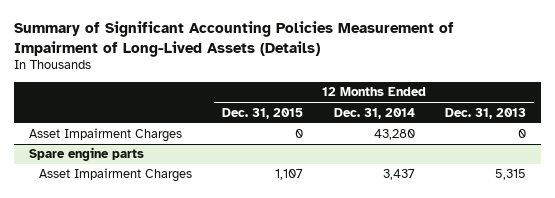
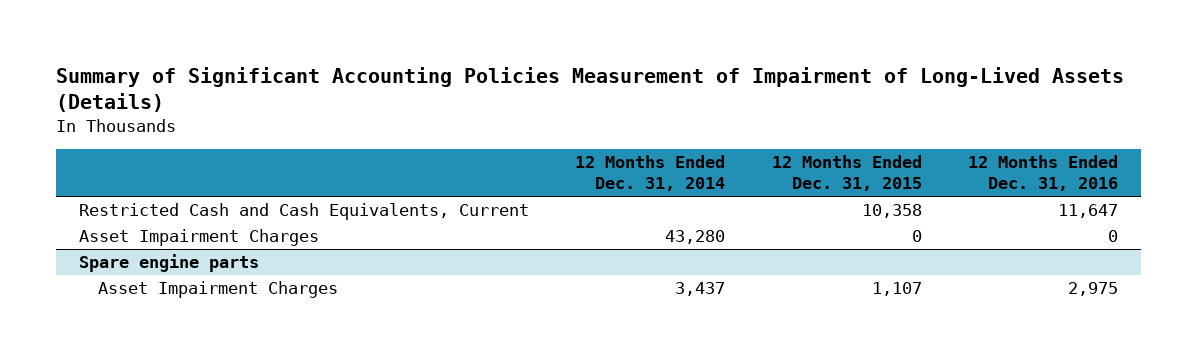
[445,107,527,119] Dec. 31, 2013 -> none
none -> [967,155,1118,192] 12 Months Ended Dec. 31, 2016
none -> [79,203,530,221] Restricted Cash and Cash Equivalents, Current

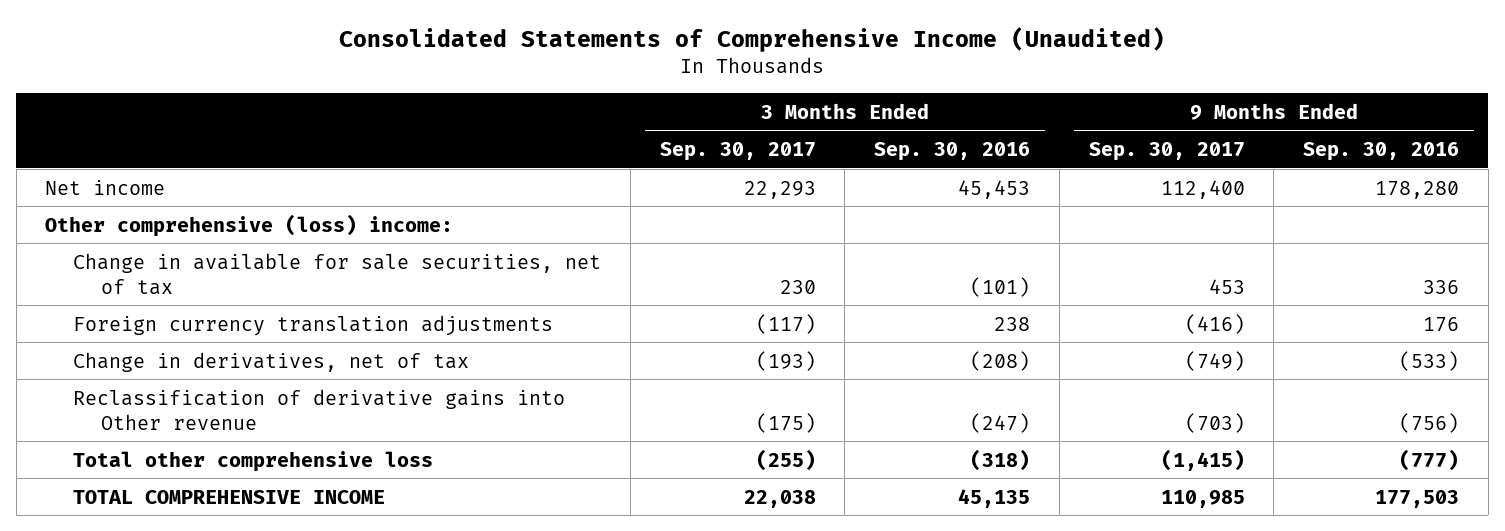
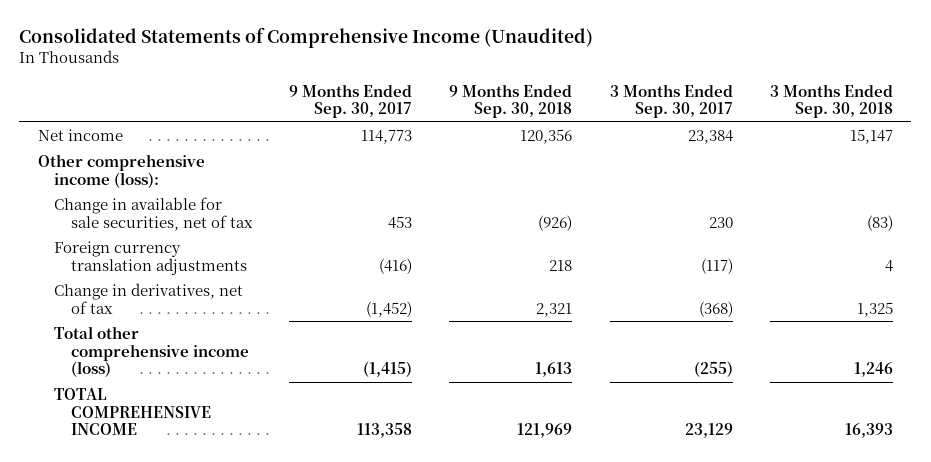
[874,141,1031,161] Sep. 30, 2016 -> none
[1303,141,1460,161] Sep. 30, 2016 -> none
none -> [449,84,573,119] 9 Months Ended Sep. 30, 2018
none -> [769,84,893,119] 3 Months Ended Sep. 30, 2018
[743,180,816,199] 22,293 -> [687,130,733,145] 23,384
[1160,179,1245,199] 112,400 -> [361,130,413,145] 114,773
[45,213,454,237] Other comprehensive (loss) income: -> [38,154,206,188] Other comprehensive income (loss):
[73,388,566,430] Reclassification of derivative gains into Other revenue -> none
[755,350,816,371] (193) -> [698,300,733,317] (368)
[1184,350,1245,371] (749) -> [366,300,413,317] (1,452)
[73,450,434,472] Total other comprehensive loss -> [54,326,249,378] Total other comprehensive income (loss)
[743,489,816,508] 22,038 -> [684,423,733,439] 23,129
[1160,489,1245,508] 110,985 -> [357,423,413,439] 113,358

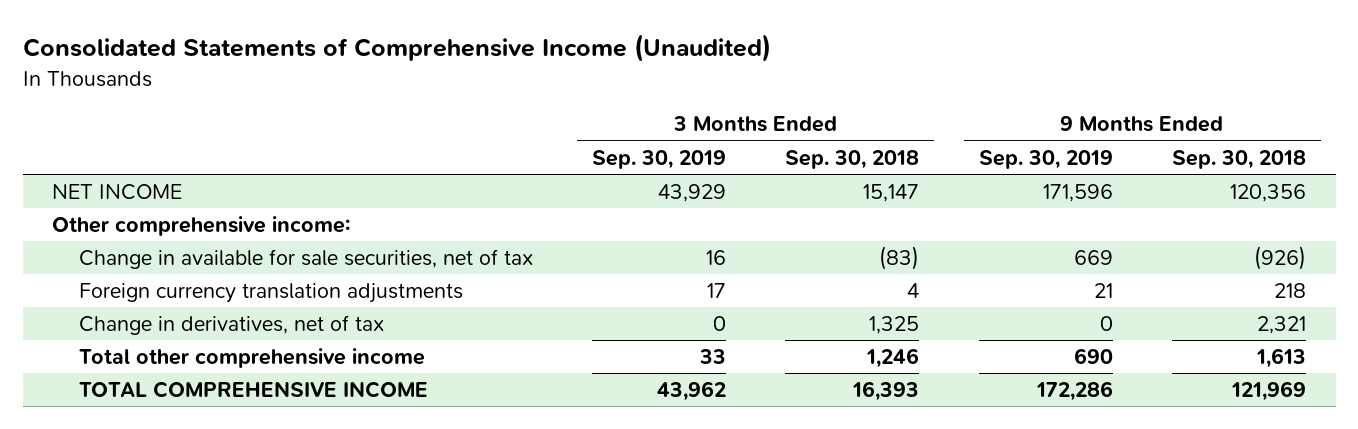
[289,84,413,119] 9 Months Ended Sep. 30, 2017 -> none
[609,84,733,119] 3 Months Ended Sep. 30, 2017 -> none
none -> [591,149,726,169] Sep. 30, 2019
none -> [978,149,1113,169] Sep. 30, 2019
[38,129,124,142] Net income -> [52,184,183,201] NET INCOME
[38,154,206,188] Other comprehensive income (loss): -> [52,216,351,237] Other comprehensive income:
[54,326,249,378] Total other comprehensive income (loss) -> [78,348,425,369] Total other comprehensive income

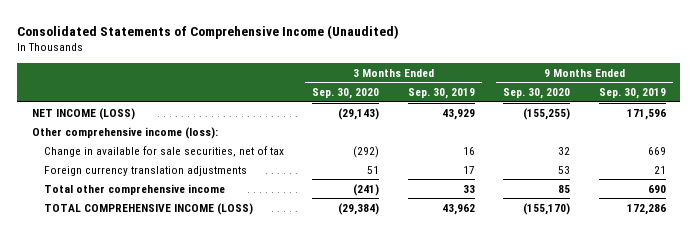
[785,149,920,169] Sep. 30, 2018 -> none
[1172,149,1307,169] Sep. 30, 2018 -> none
none -> [312,88,380,100] Sep. 30, 2020
none -> [503,88,571,100] Sep. 30, 2020
[52,184,183,201] NET INCOME -> [31,107,135,120] NET INCOME (LOSS)
[52,216,351,237] Other comprehensive income: -> [31,126,218,139] Other comprehensive income (loss):
[78,315,384,336] Change in derivatives, net of tax -> none
[78,381,428,399] TOTAL COMPREHENSIVE INCOME -> [43,202,253,215] TOTAL COMPREHENSIVE INCOME (LOSS)

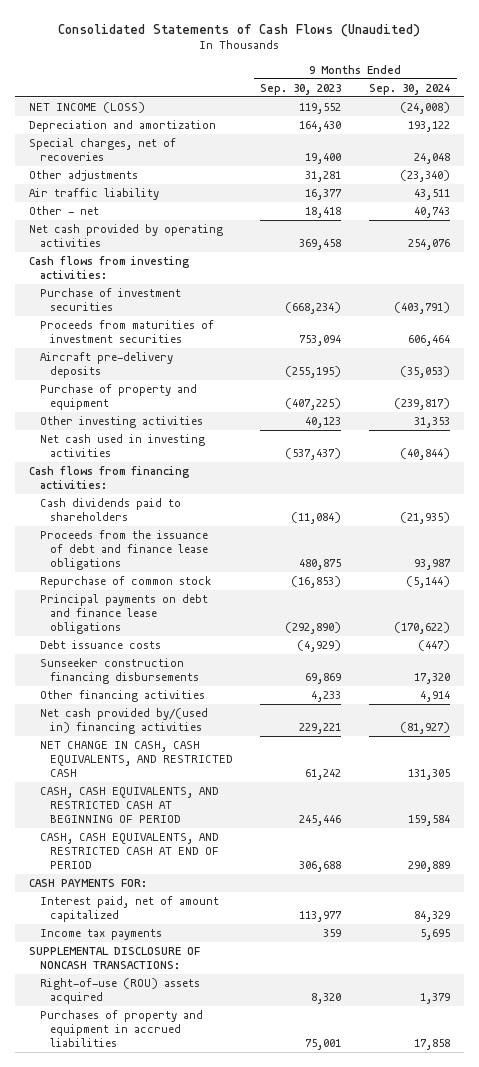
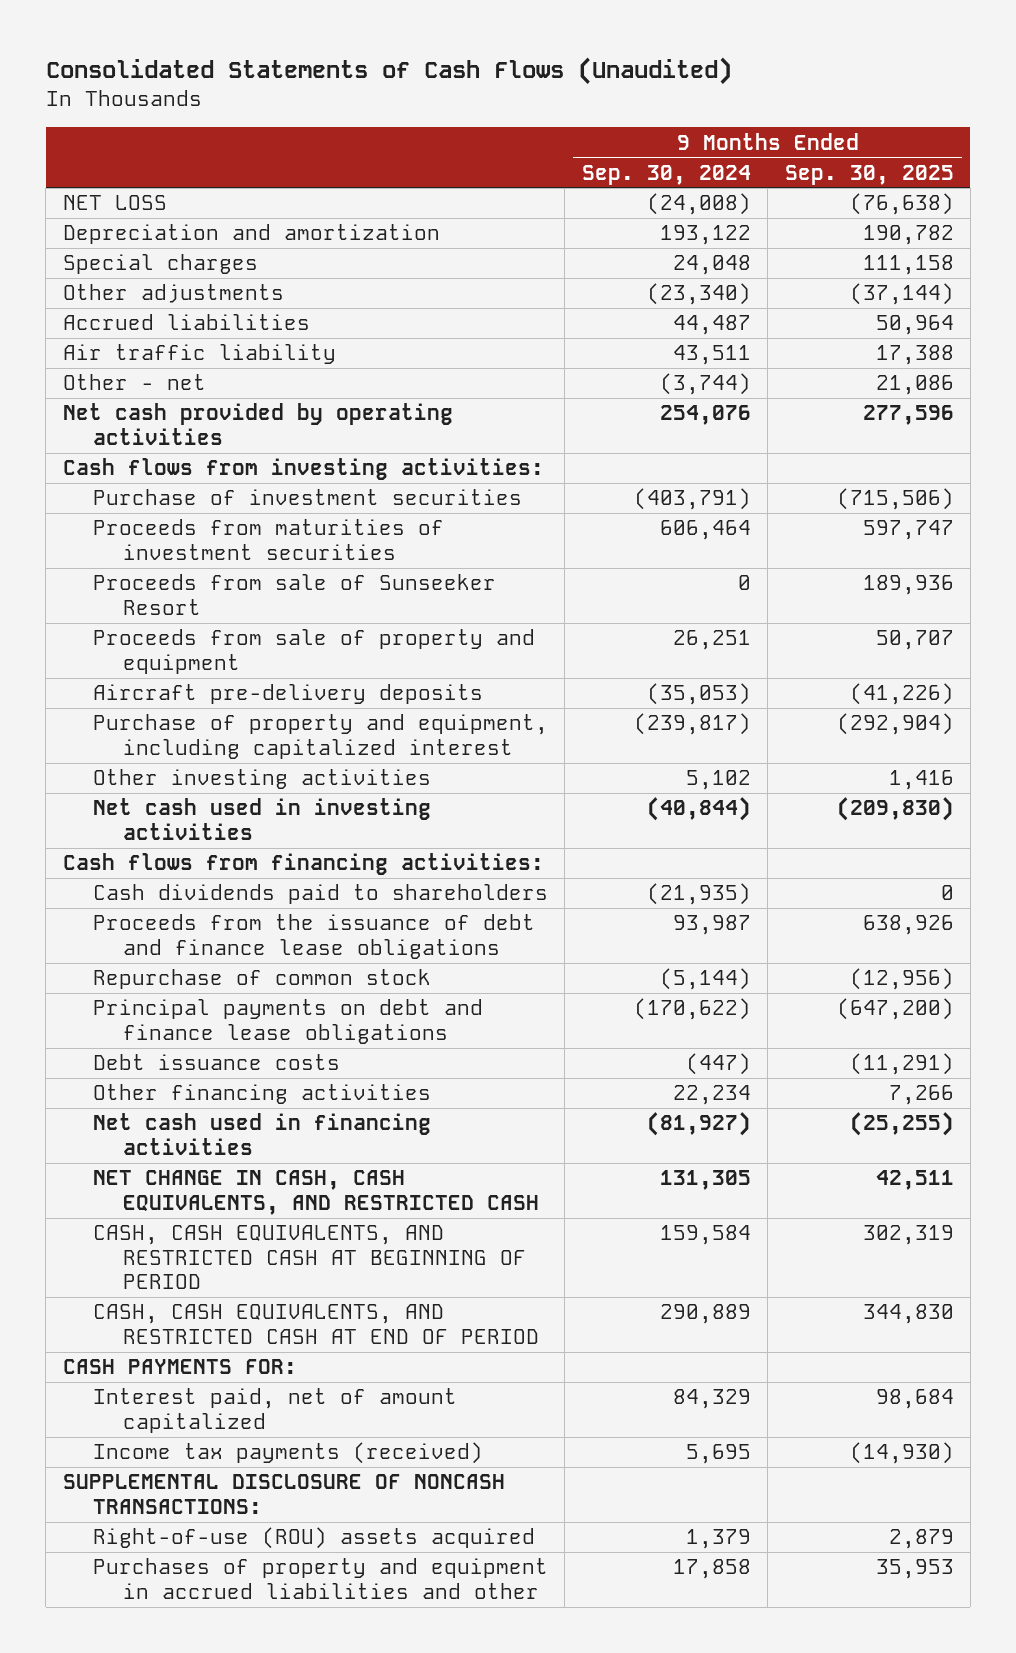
[260,83,342,95] Sep. 30, 2023 -> none
none -> [784,164,954,185] Sep. 30, 2025
[29,102,146,114] NET INCOME (LOSS) -> [62,195,167,211] NET LOSS
[29,138,177,162] Special charges, net of recoveries -> [62,254,258,275] Special charges
none -> [62,314,310,331] Accrued liabilities
[413,207,450,219] 40,743 -> [659,373,751,396] (3,744)
none -> [92,574,496,615] Proceeds from sale of Sunseeker Resort
none -> [92,629,535,674] Proceeds from sale of property and equipment
[39,384,197,411] Purchase of property and equipment -> [92,714,548,759] Purchase of property and equipment, including capitalized interest
[413,417,450,429] 31,353 -> [685,770,751,791] 5,102
[39,658,200,685] Sunseeker construction financing disbursements -> none
[419,691,450,703] 4,914 -> [672,1085,751,1106] 22,234
[39,708,208,735] Net cash provided by/(used in) financing activities -> [92,1113,431,1155] Net cash used in financing activities
[39,929,162,941] Income tax payments -> [92,1442,483,1465] Income tax payments (received)
[39,1010,203,1048] Purchases of property and equipment in accrued liabilities -> [92,1558,548,1599] Purchases of property and equipment in accrued liabilities and other

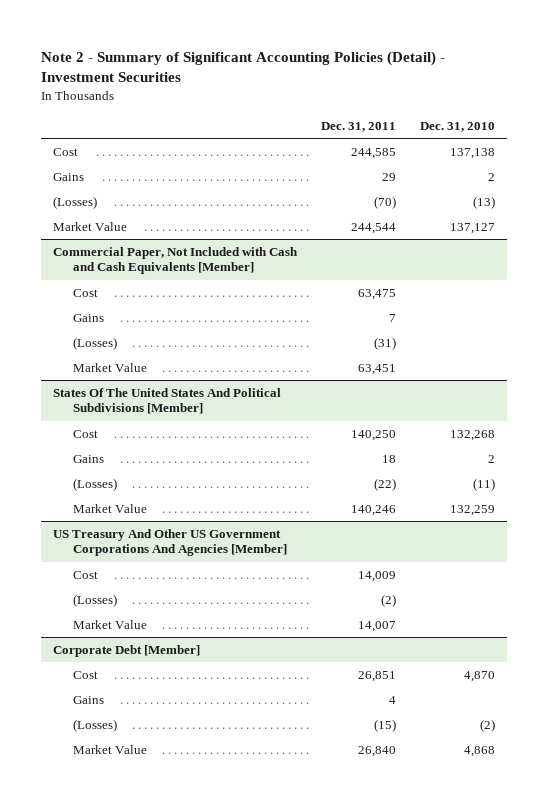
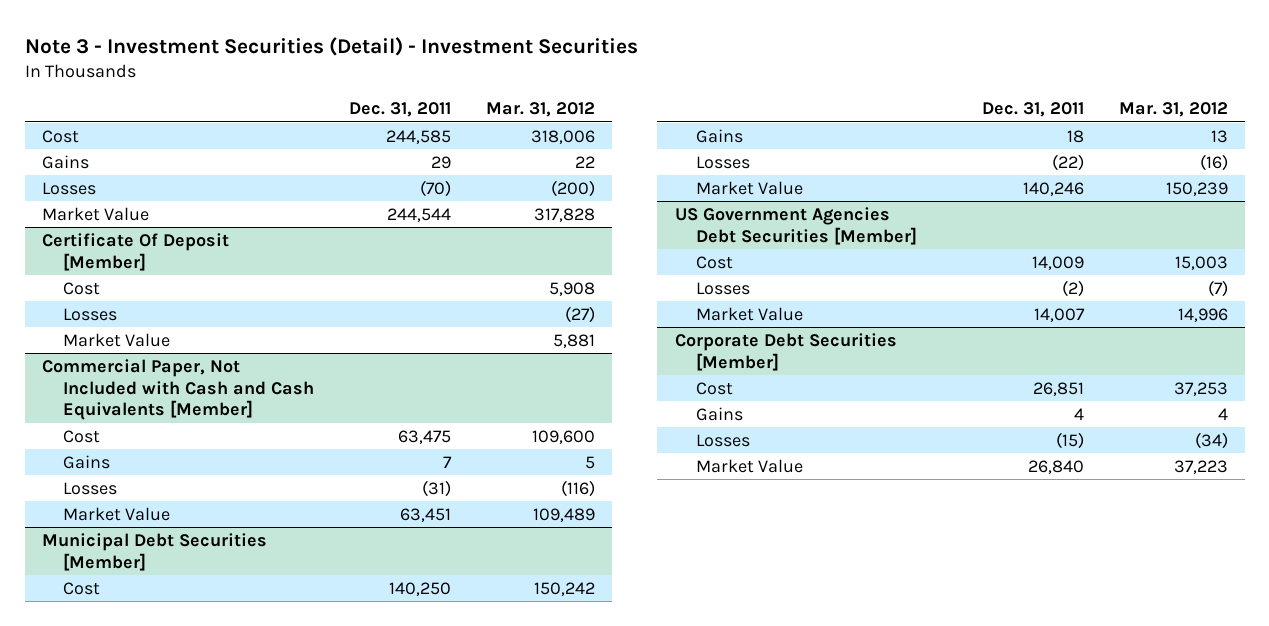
[41,50,446,83] Note 2 - Summary of Significant Accounting Policies (Detail) - Investment Securities -> [24,36,638,56] Note 3 - Investment Securities (Detail) - Investment Securities
[419,122,495,133] Dec. 31, 2010 -> none
none -> [485,102,595,118] Mar. 31, 2012
[53,195,98,209] (Losses) -> [41,181,96,195] Losses
none -> [41,232,229,271] Certificate Of Deposit [Member]
none -> [63,281,101,295] Cost
none -> [63,307,118,321] Losses
none -> [63,332,171,347] Market Value
[72,336,117,350] (Losses) -> [63,481,118,495] Losses
[53,387,282,415] States Of The United States And Political Subdivisions [Member] -> none
none -> [41,532,267,571] Municipal Debt Securities [Member]
[72,477,117,491] (Losses) -> [696,155,751,169] Losses
[53,528,287,557] US Treasury And Other US Government Corporations And Agencies [Member] -> none
none -> [674,206,918,245] US Government Agencies Debt Securities [Member]
[72,593,117,607] (Losses) -> [696,281,751,295] Losses
[53,644,201,657] Corporate Debt [Member] -> [674,332,897,371] Corporate Debt Securities [Member]
[72,718,117,732] (Losses) -> [696,433,751,447] Losses

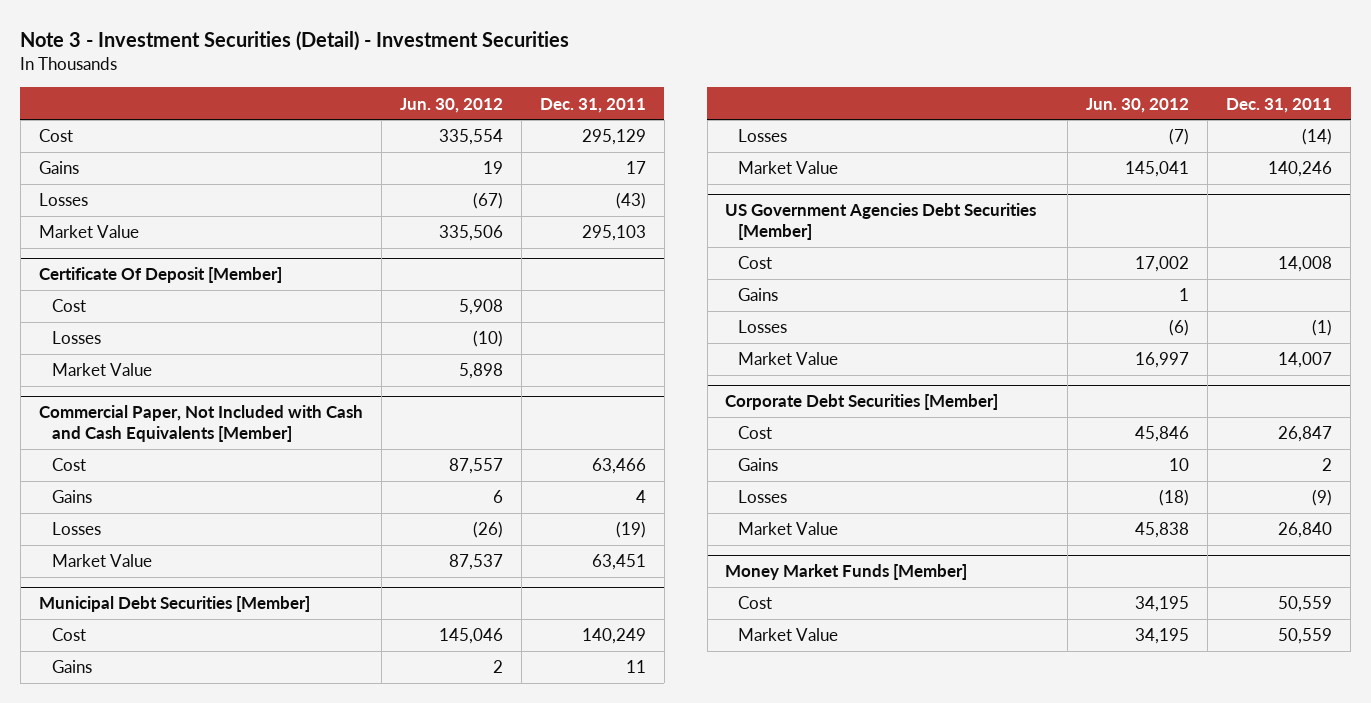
[485,102,595,118] Mar. 31, 2012 -> none
none -> [399,97,503,113] Jun. 30, 2012
[386,129,452,144] 244,585 -> [581,129,646,146] 295,129
[431,155,452,169] 29 -> [625,161,646,175] 17
[420,179,452,197] (70) -> [615,192,646,210] (43)
[387,207,452,222] 244,544 -> [581,225,646,242] 295,103
[398,429,452,444] 63,475 -> [591,458,646,475] 63,466
[443,455,453,468] 7 -> [635,490,646,504] 4
[422,479,452,497] (31) -> [615,521,646,539] (19)
[389,581,452,596] 140,250 -> [581,628,646,645] 140,249
[1066,129,1084,143] 18 -> [625,660,646,674] 11
[1051,153,1084,171] (22) -> [1302,128,1333,146] (14)
[1031,255,1084,270] 14,009 -> [1278,256,1333,273] 14,008
none -> [738,288,779,302] Gains
[1061,279,1084,297] (2) -> [1312,319,1333,337] (1)
[1032,381,1084,396] 26,851 -> [1278,426,1333,443] 26,847
[1073,407,1084,420] 4 -> [1322,458,1333,472] 2
[1055,431,1084,449] (15) -> [1312,489,1333,507] (9)
none -> [725,564,968,581] Money Market Funds [Member]
none -> [738,596,773,610] Cost
none -> [738,628,839,642] Market Value

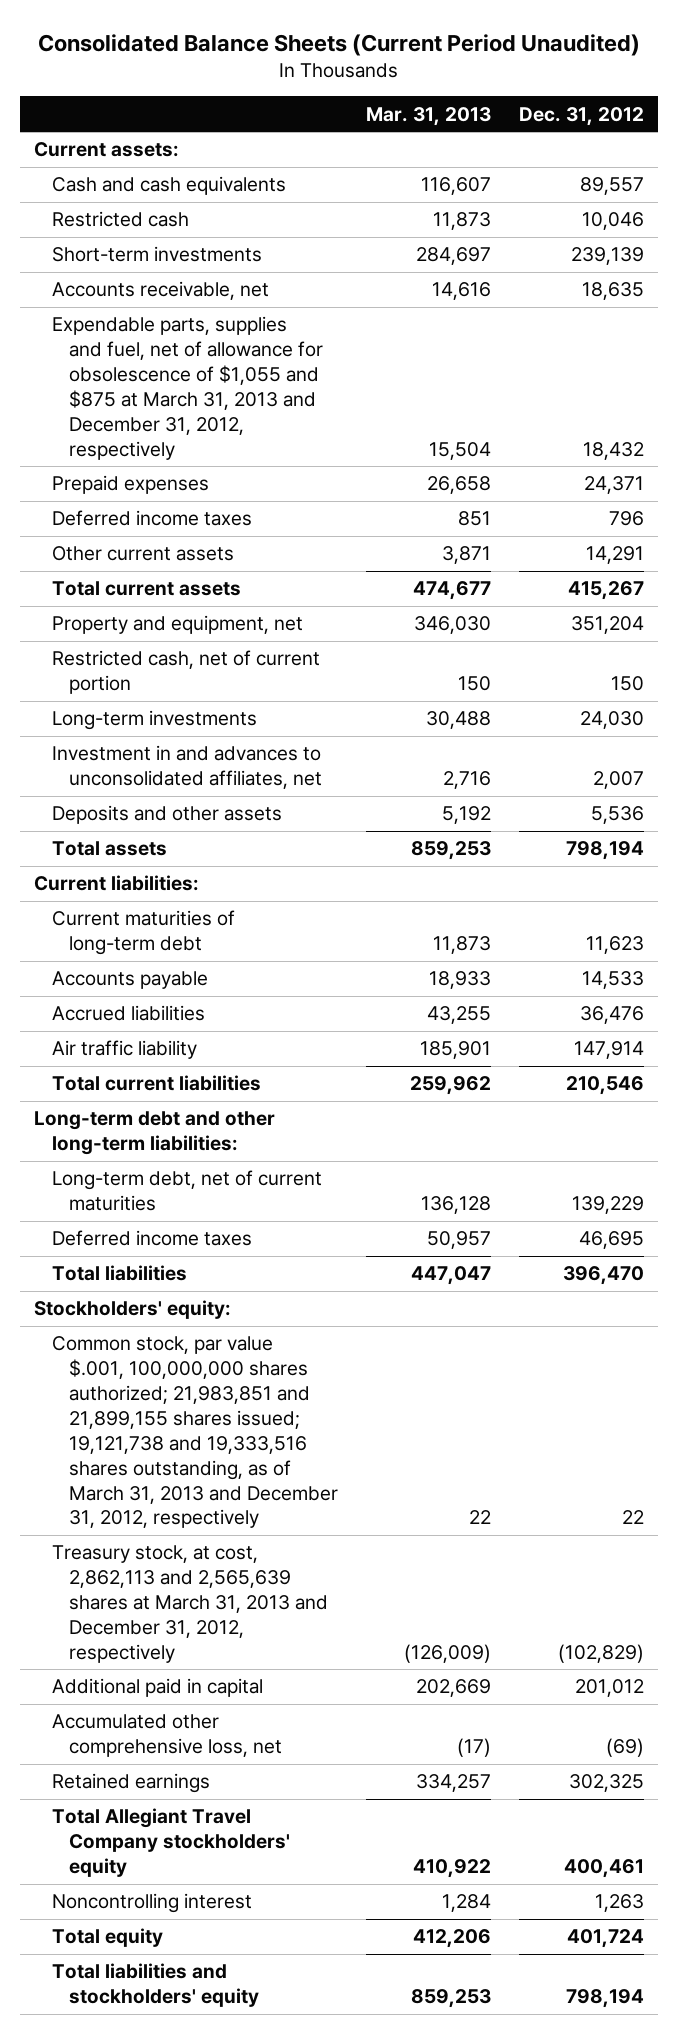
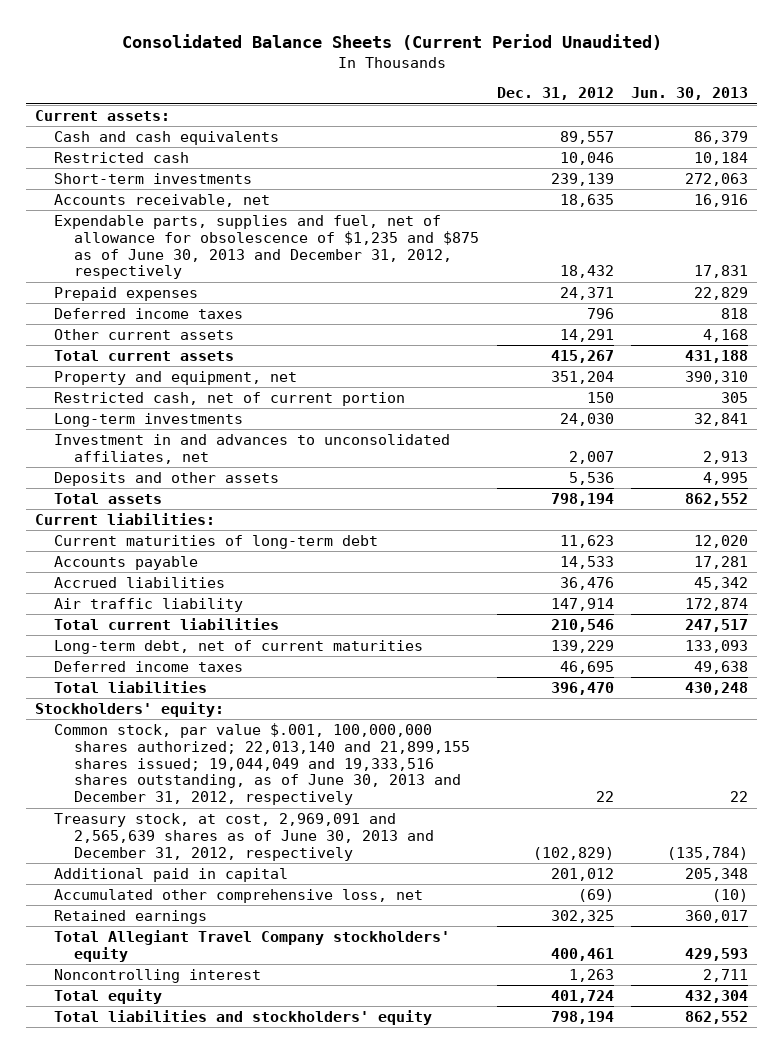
[366,106,492,126] Mar. 31, 2013 -> none
none -> [631,87,749,101] Jun. 30, 2013
[51,316,324,460] Expendable parts, supplies and fuel, net of allowance for obsolescence of $1,055 and $875 at March 31, 2013 and December 31, 2012, respectively -> [54,214,480,280] Expendable parts, supplies and fuel, net of allowance for obsolescence of $1,235 and $875 as of June 30, 2013 and December 31, 2012, respectively
[34,1111,276,1156] Long-term debt and other long-term liabilities: -> none
[51,1336,339,1529] Common stock, par value $.001, 100,000,000 shares authorized; 21,983,851 and 21,899,155 shares issued; 19,121,738 and 19,333,516 shares outstanding, as of March 31, 2013 and December 31, 2012, respectively -> [54,722,471,806] Common stock, par value $.001, 100,000,000 shares authorized; 22,013,140 and 21,899,155 shares issued; 19,044,049 and 19,333,516 shares outstanding, as of June 30, 2013 and December 31, 2012, respectively
[51,1545,329,1663] Treasury stock, at cost, 2,862,113 and 2,565,639 shares at March 31, 2013 and December 31, 2012, respectively -> [54,812,435,861] Treasury stock, at cost, 2,969,091 and 2,565,639 shares as of June 30, 2013 and December 31, 2012, respectively

